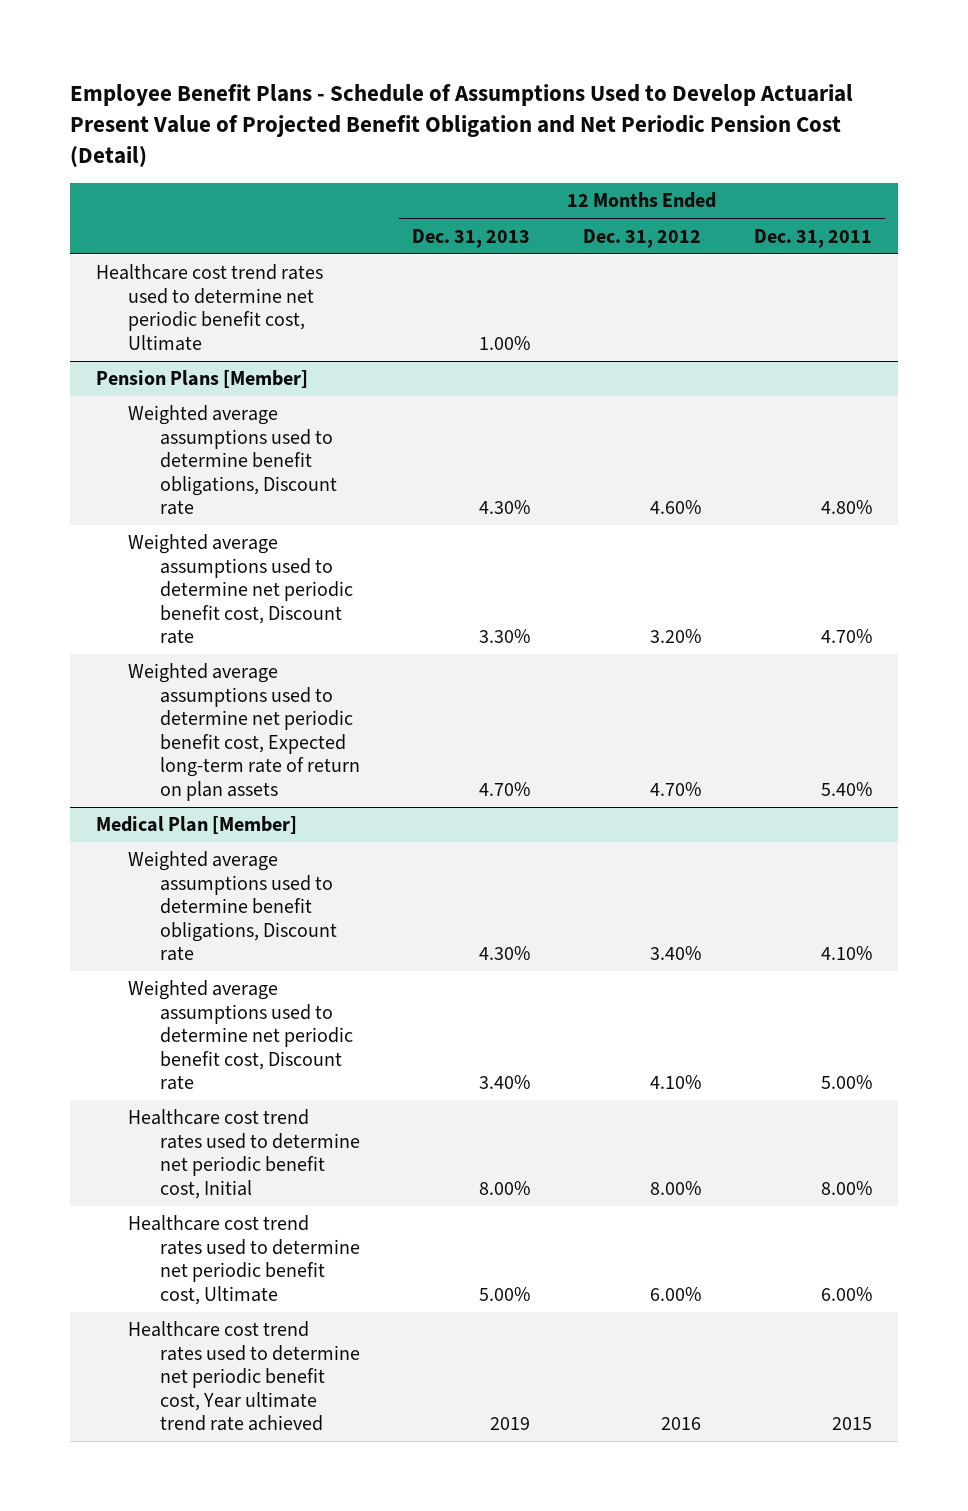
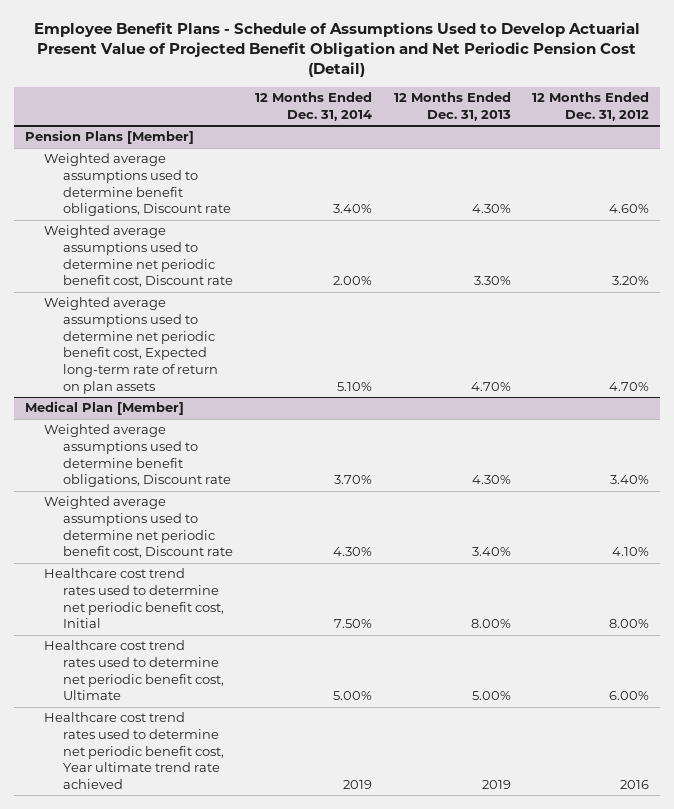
[753,228,872,248] Dec. 31, 2011 -> none
none -> [255,92,373,121] 12 Months Ended Dec. 31, 2014
[95,264,323,351] Healthcare cost trend rates used to determine net periodic benefit cost, Ultimate -> none

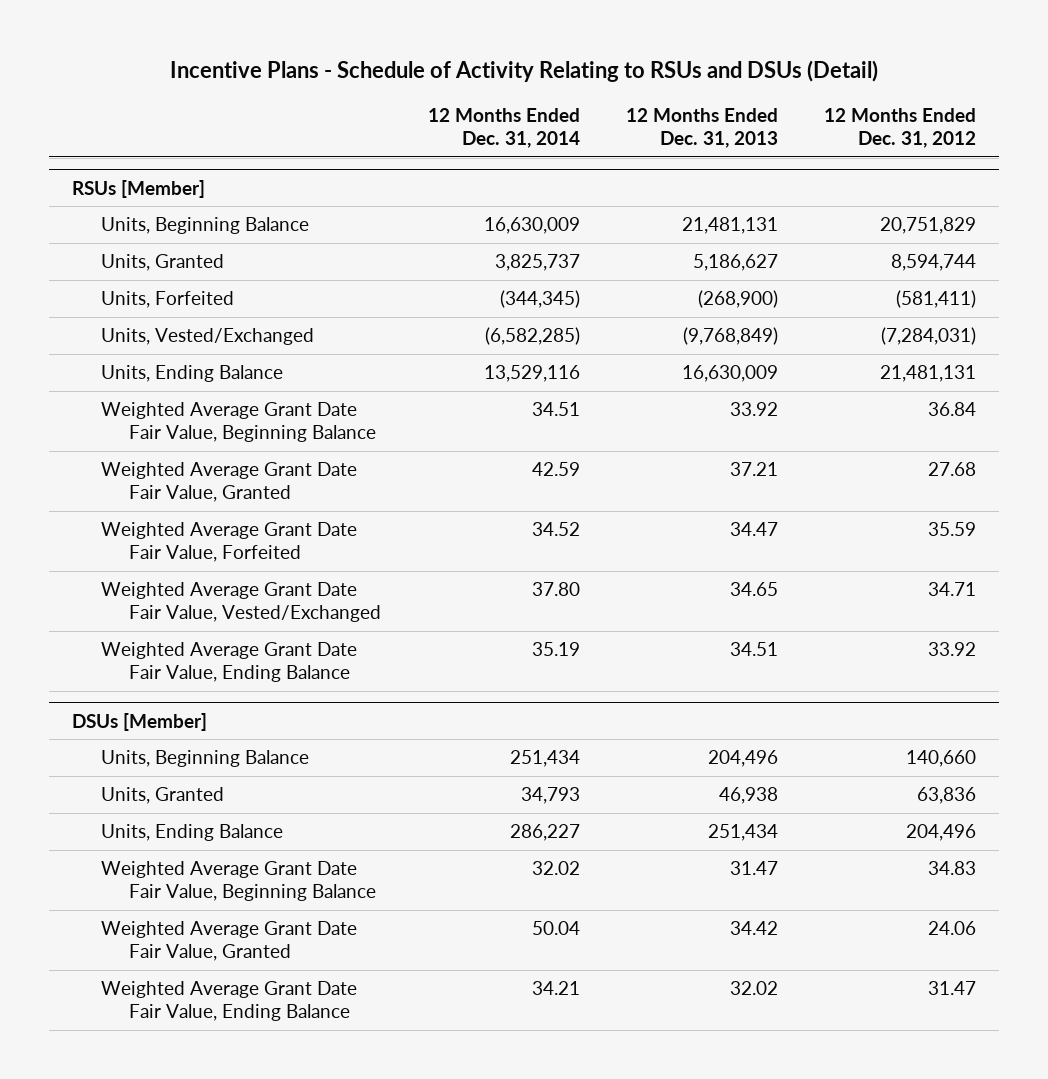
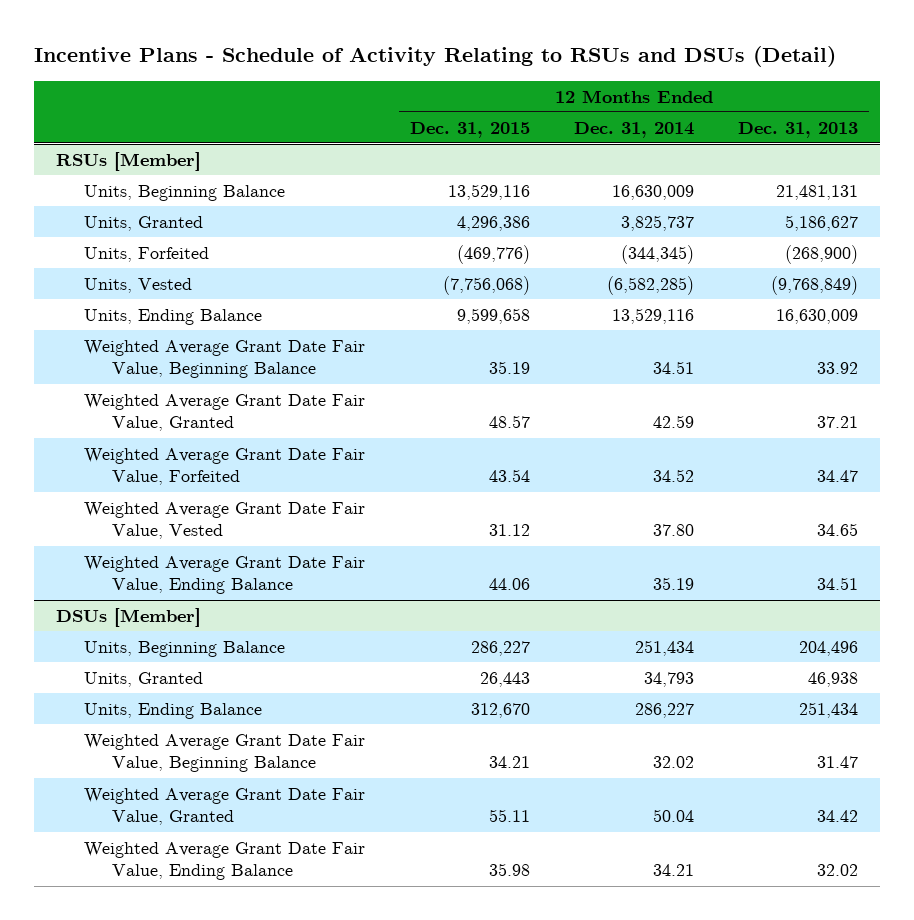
[824,107,977,148] 12 Months Ended Dec. 31, 2012 -> none
none -> [409,121,530,138] Dec. 31, 2015
[100,328,314,346] Units, Vested/Exchanged -> [84,277,193,293] Units, Vested
[100,582,382,623] Weighted Average Grant Date Fair Value, Vested/Exchanged -> [84,501,366,540] Weighted Average Grant Date Fair Value, Vested

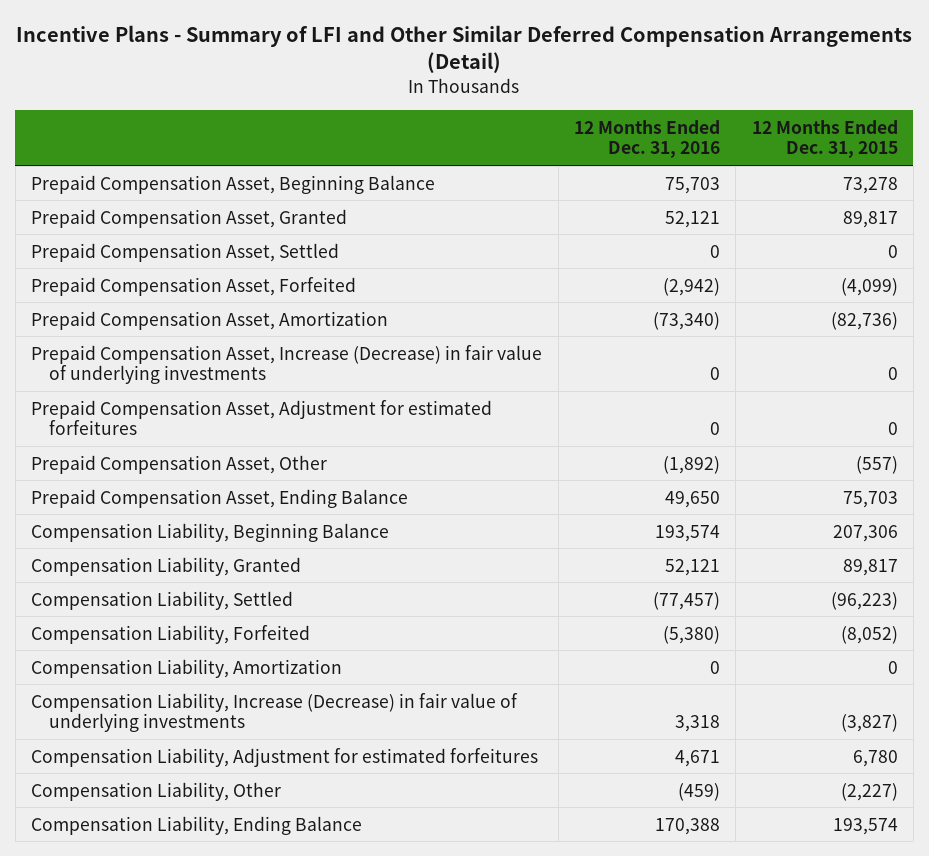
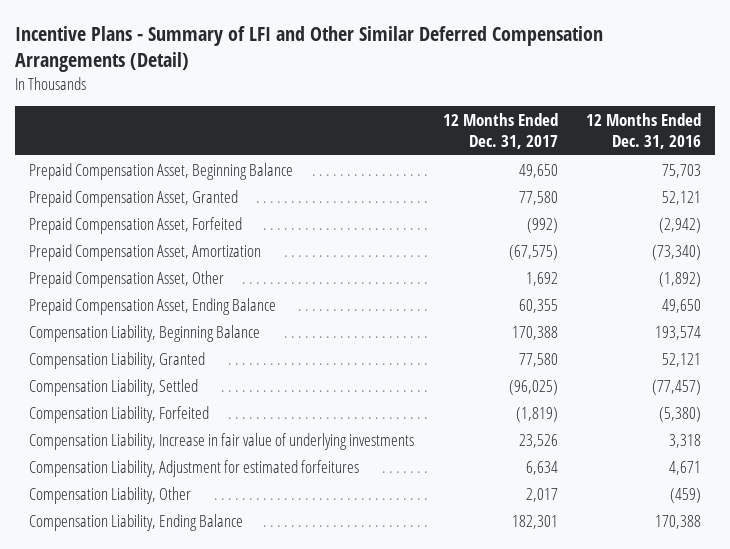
[751,119,898,159] 12 Months Ended Dec. 31, 2015 -> none
none -> [442,112,558,150] 12 Months Ended Dec. 31, 2017
[31,242,340,262] Prepaid Compensation Asset, Settled -> none
[31,344,543,385] Prepaid Compensation Asset, Increase (Decrease) in fair value of underlying investments -> none
[31,399,493,436] Prepaid Compensation Asset, Adjustment for estimated forfeitures -> none
[31,658,343,678] Compensation Liability, Amortization -> none
[31,692,519,733] Compensation Liability, Increase (Decrease) in fair value of underlying investments -> [29,432,415,450] Compensation Liability, Increase in fair value of underlying investments

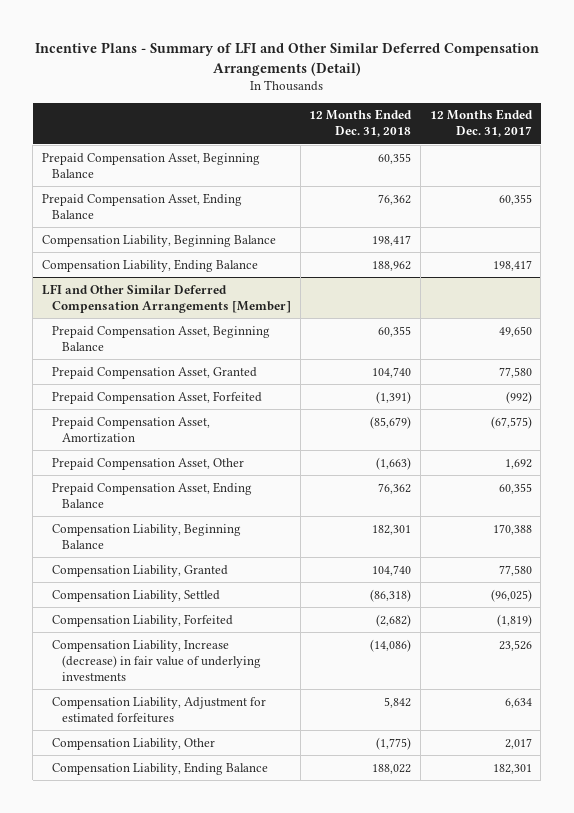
[586,112,702,150] 12 Months Ended Dec. 31, 2016 -> none
none -> [309,109,413,138] 12 Months Ended Dec. 31, 2018
none -> [41,152,260,178] Prepaid Compensation Asset, Beginning Balance
none -> [41,192,242,219] Prepaid Compensation Asset, Ending Balance
none -> [41,234,276,247] Compensation Liability, Beginning Balance
none -> [41,258,258,272] Compensation Liability, Ending Balance
none -> [41,283,291,313] LFI and Other Similar Deferred Compensation Arrangements [Member]
[29,432,415,450] Compensation Liability, Increase in fair value of underlying investments -> [51,639,261,681] Compensation Liability, Increase (decrease) in fair value of underlying investments

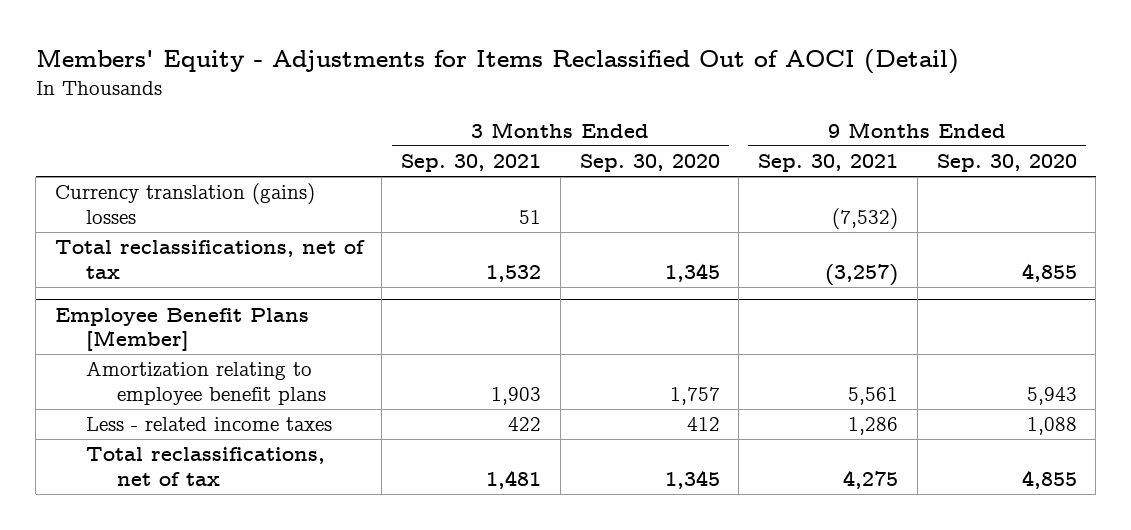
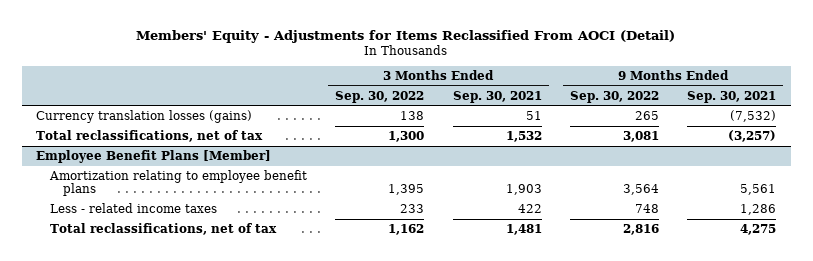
[35,49,959,75] Members' Equity - Adjustments for Items Reclassified Out of AOCI (Detail) -> [136,29,676,43] Members' Equity - Adjustments for Items Reclassified From AOCI (Detail)
[579,154,720,173] Sep. 30, 2020 -> none
[936,154,1077,173] Sep. 30, 2020 -> none
none -> [335,90,425,103] Sep. 30, 2022
none -> [569,90,659,103] Sep. 30, 2022
[54,183,315,224] Currency translation (gains) losses -> [36,109,253,123] Currency translation losses (gains)

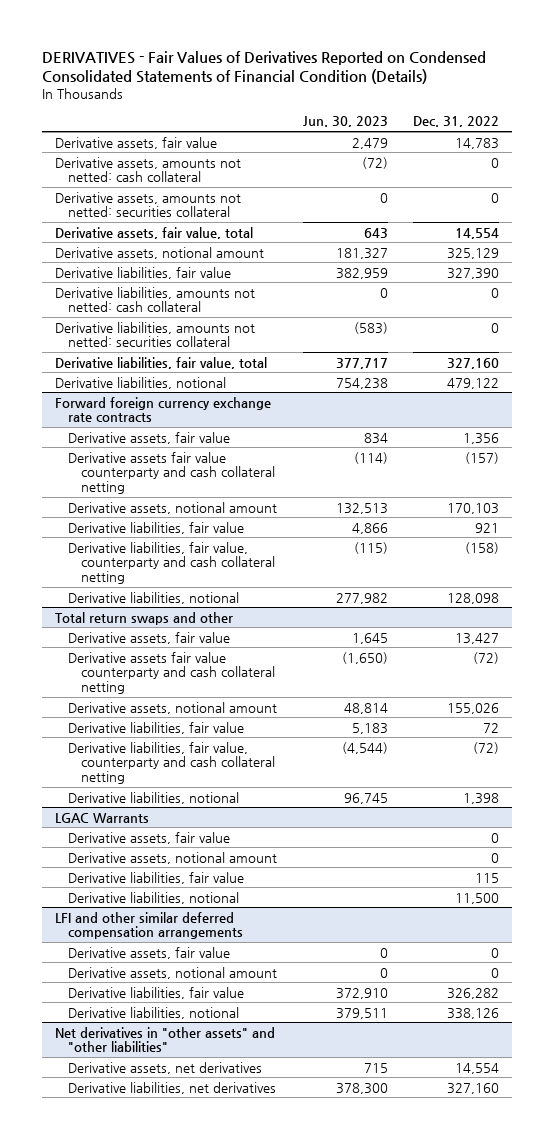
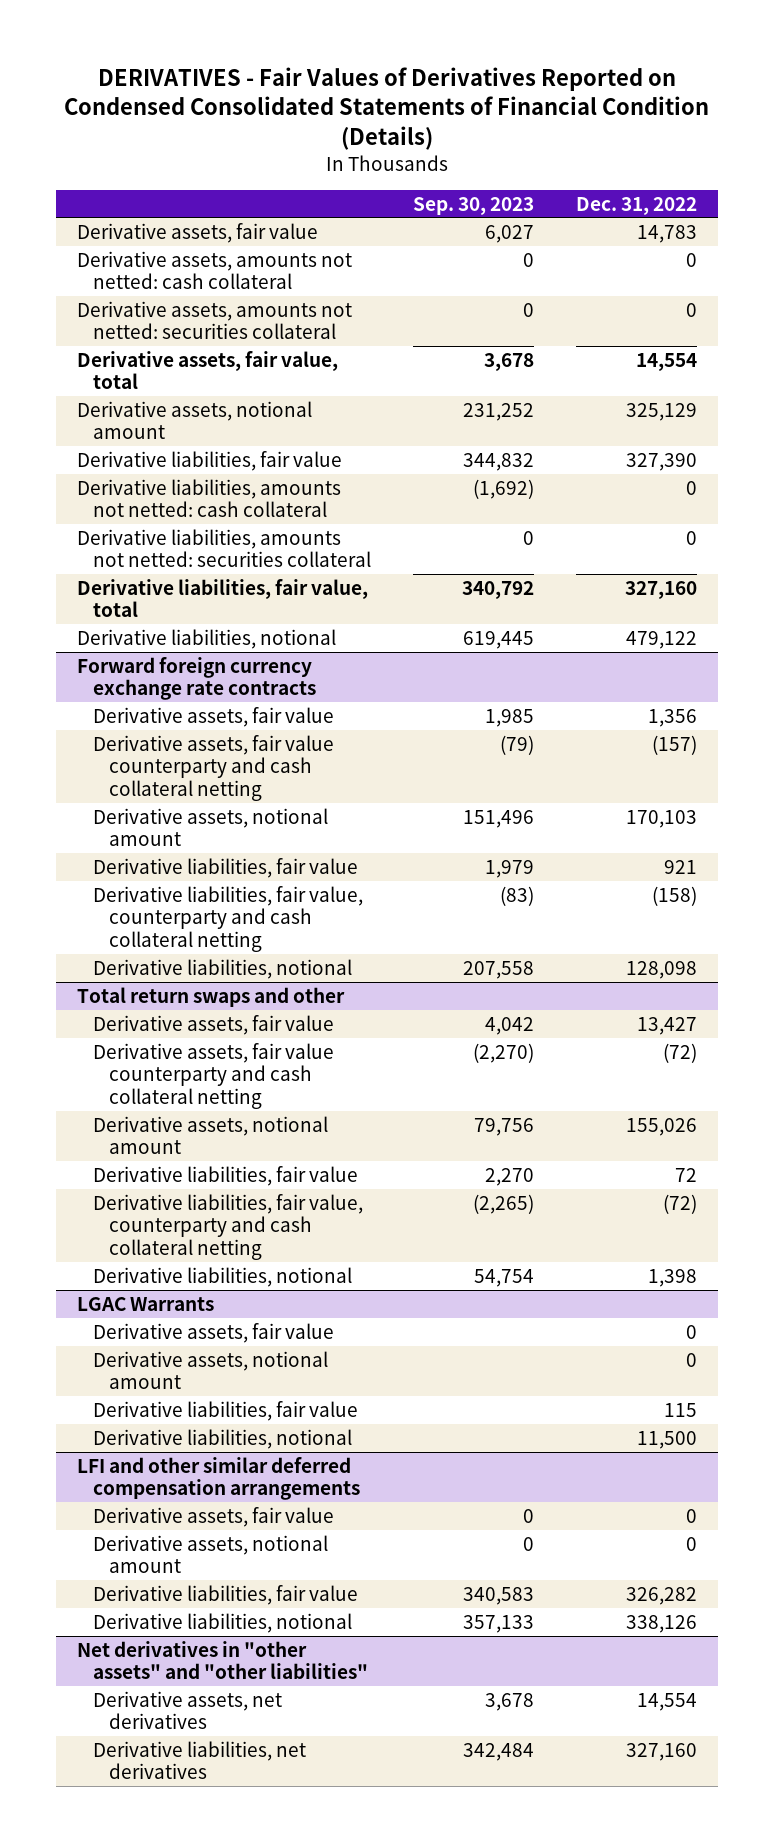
[302,116,388,128] Jun. 30, 2023 -> none
none -> [413,196,535,215] Sep. 30, 2023
[67,451,275,495] Derivative assets fair value counterparty and cash collateral netting -> [92,734,334,802] Derivative assets, fair value counterparty and cash collateral netting
[67,651,275,695] Derivative assets fair value counterparty and cash collateral netting -> [92,1042,334,1110] Derivative assets, fair value counterparty and cash collateral netting

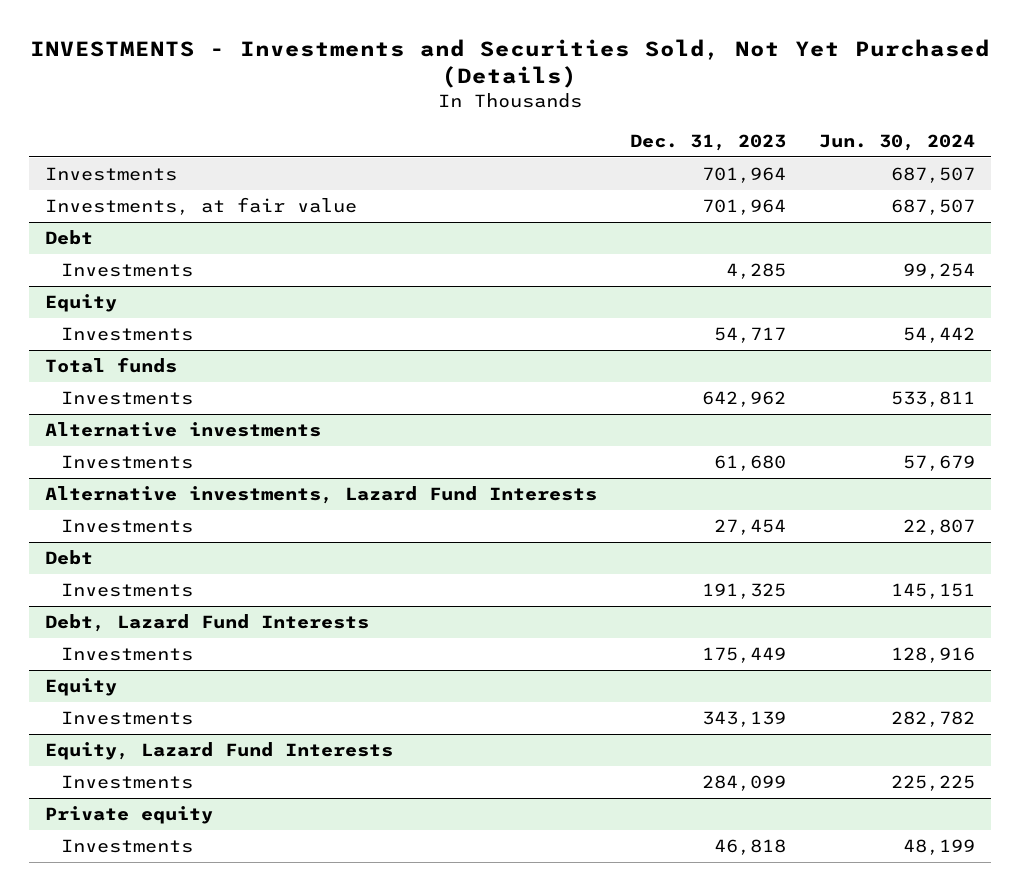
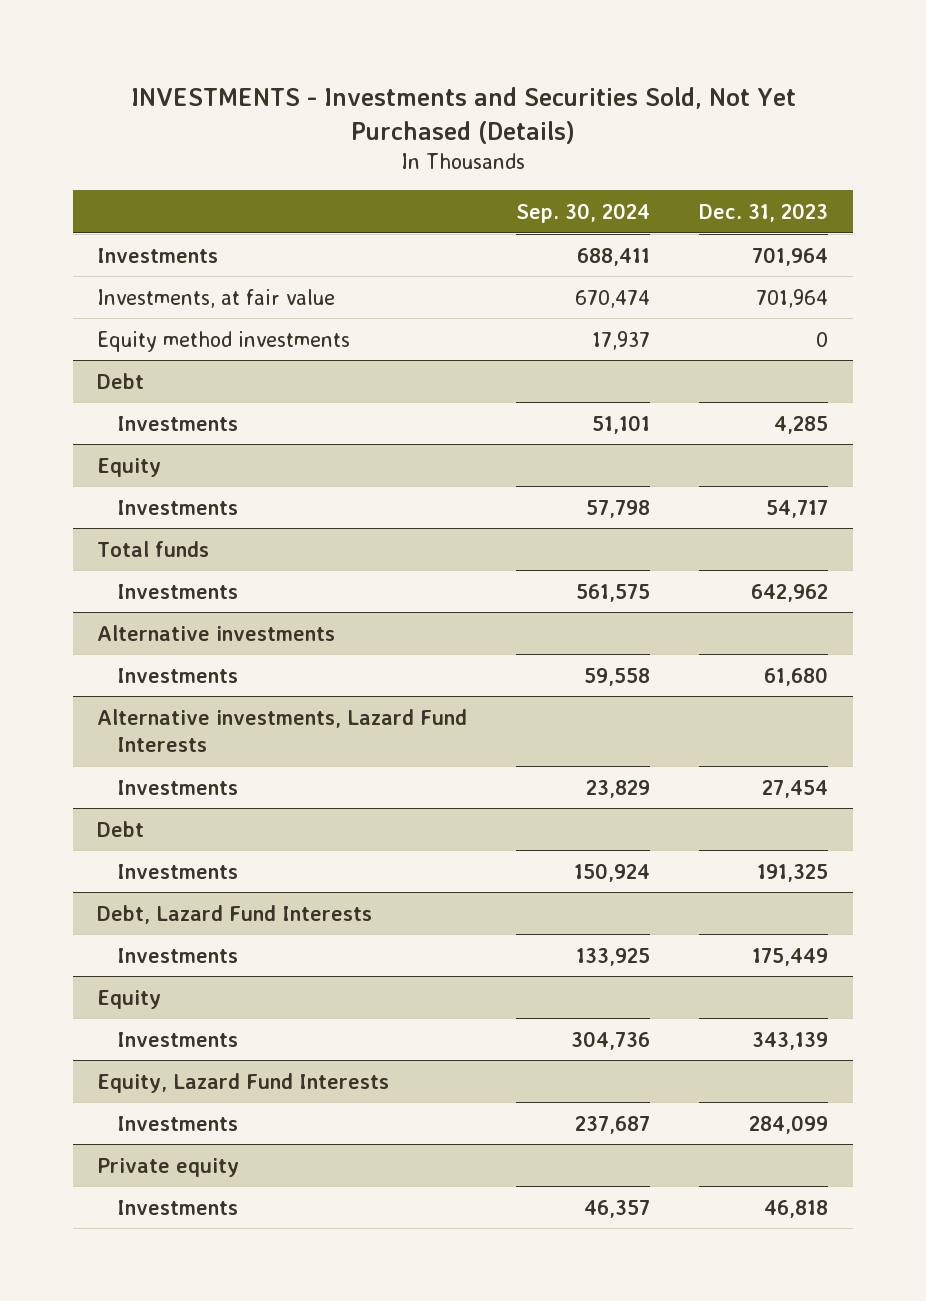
[818,133,975,151] Jun. 30, 2024 -> none
none -> [516,202,651,223] Sep. 30, 2024
none -> [97,330,351,352] Equity method investments

